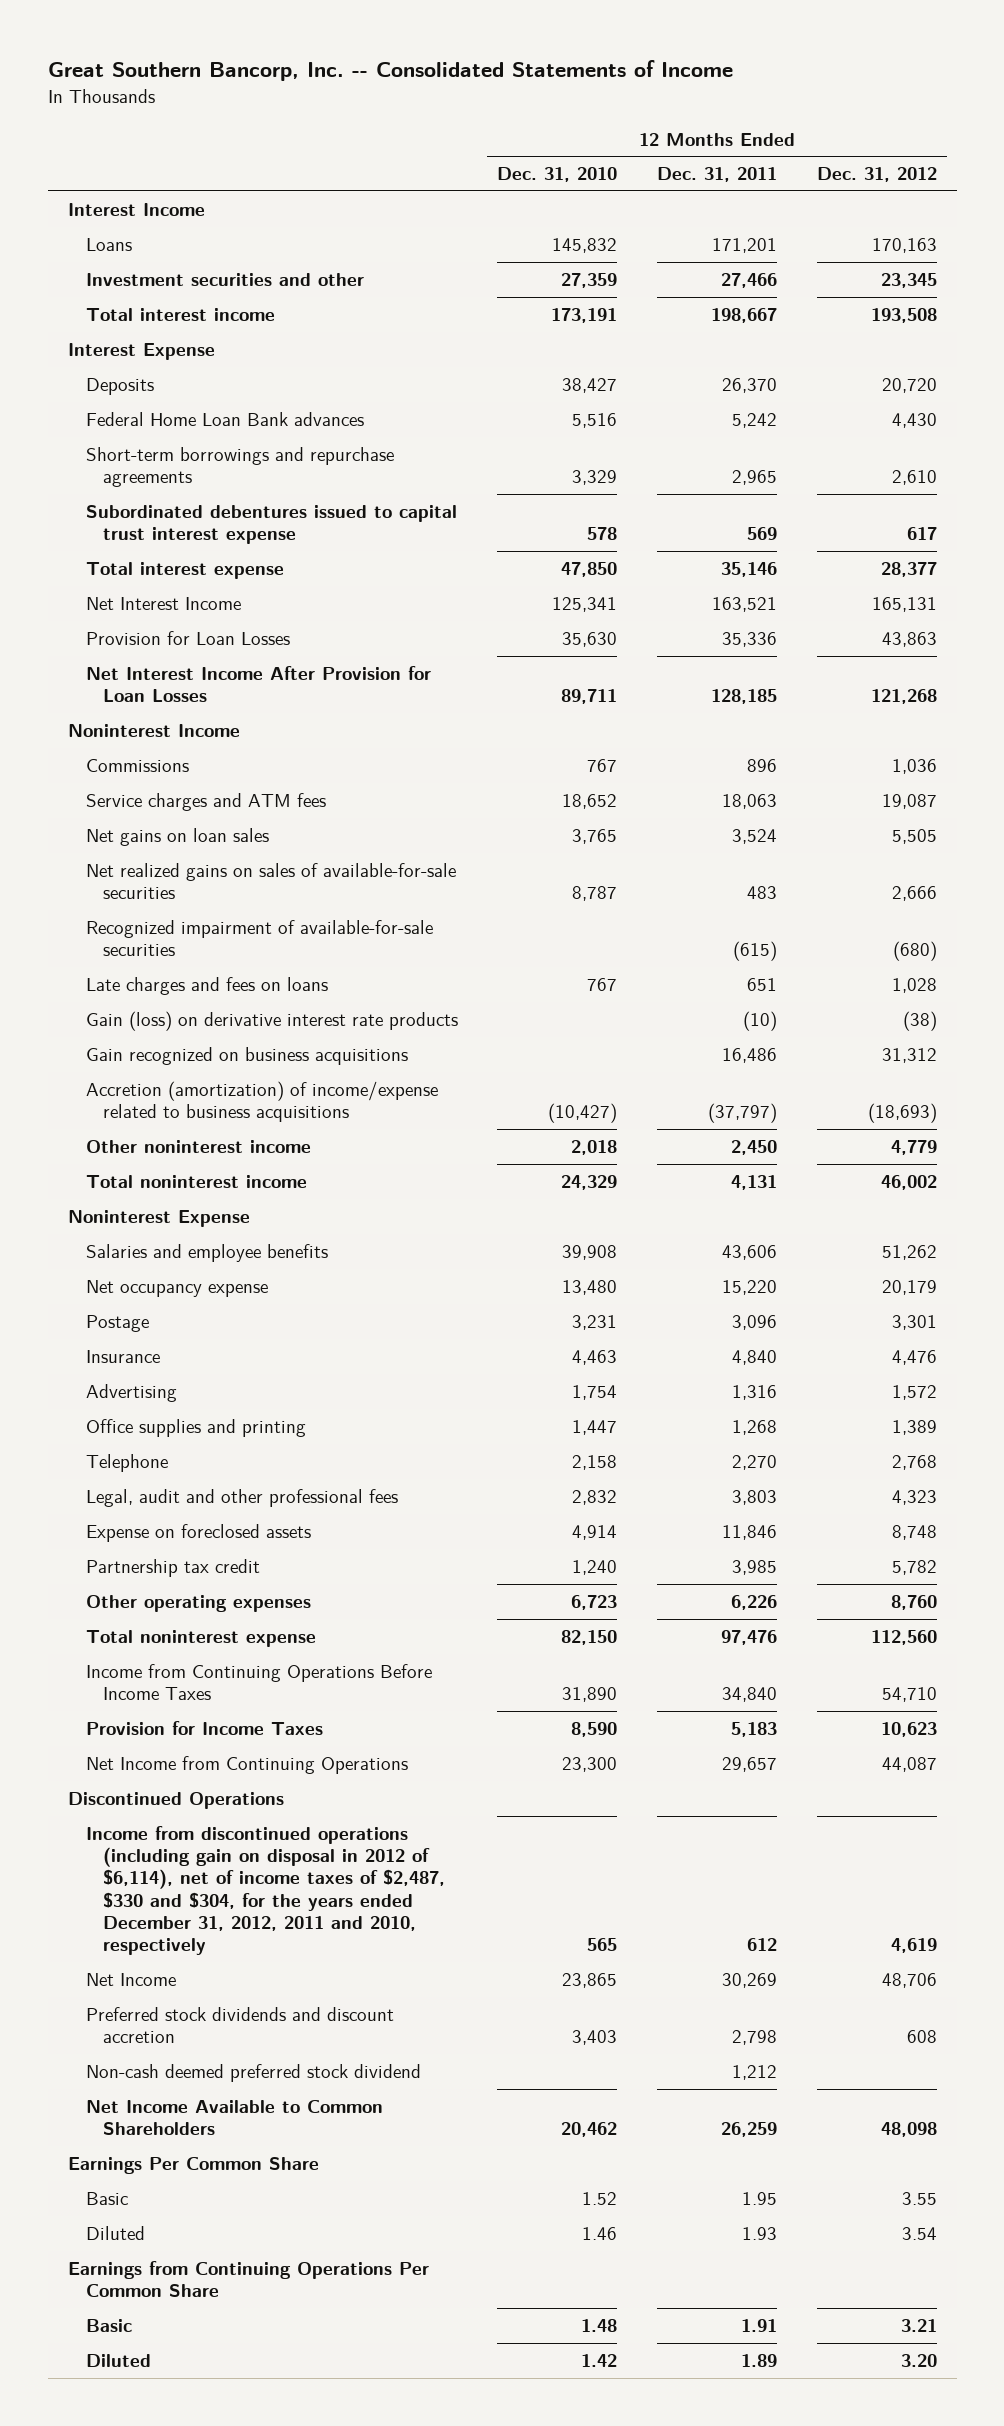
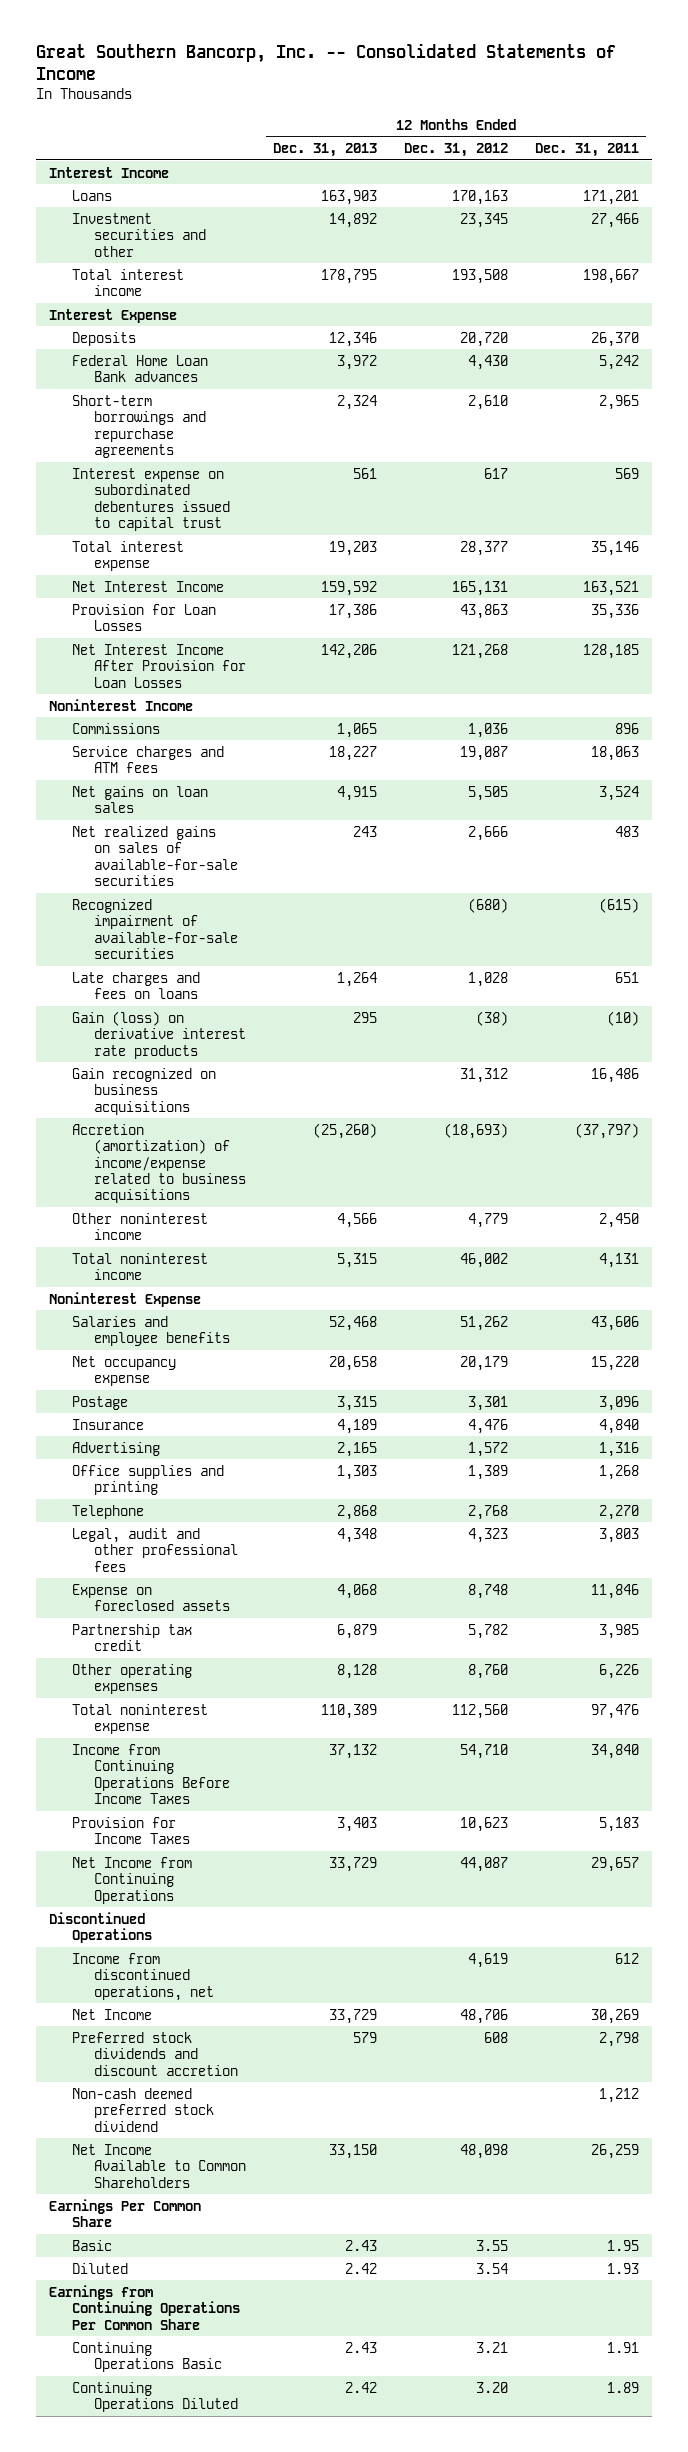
[497,167,618,183] Dec. 31, 2010 -> none
none -> [272,143,377,158] Dec. 31, 2013
[85,504,457,545] Subordinated debentures issued to capital trust interest expense -> [71,467,230,532] Interest expense on subordinated debentures issued to capital trust
[85,1825,446,1956] Income from discontinued operations (including gain on disposal in 2012 of $6,114), net of income taxes of $2,487, $330 and $304, for the years ended December 31, 2012, 2011 and 2010, respectively -> [71,1952,214,2001] Income from discontinued operations, net
[85,2318,132,2332] Basic -> [71,2341,222,2373] Continuing Operations Basic
[85,2353,151,2367] Diluted -> [71,2381,238,2413] Continuing Operations Diluted

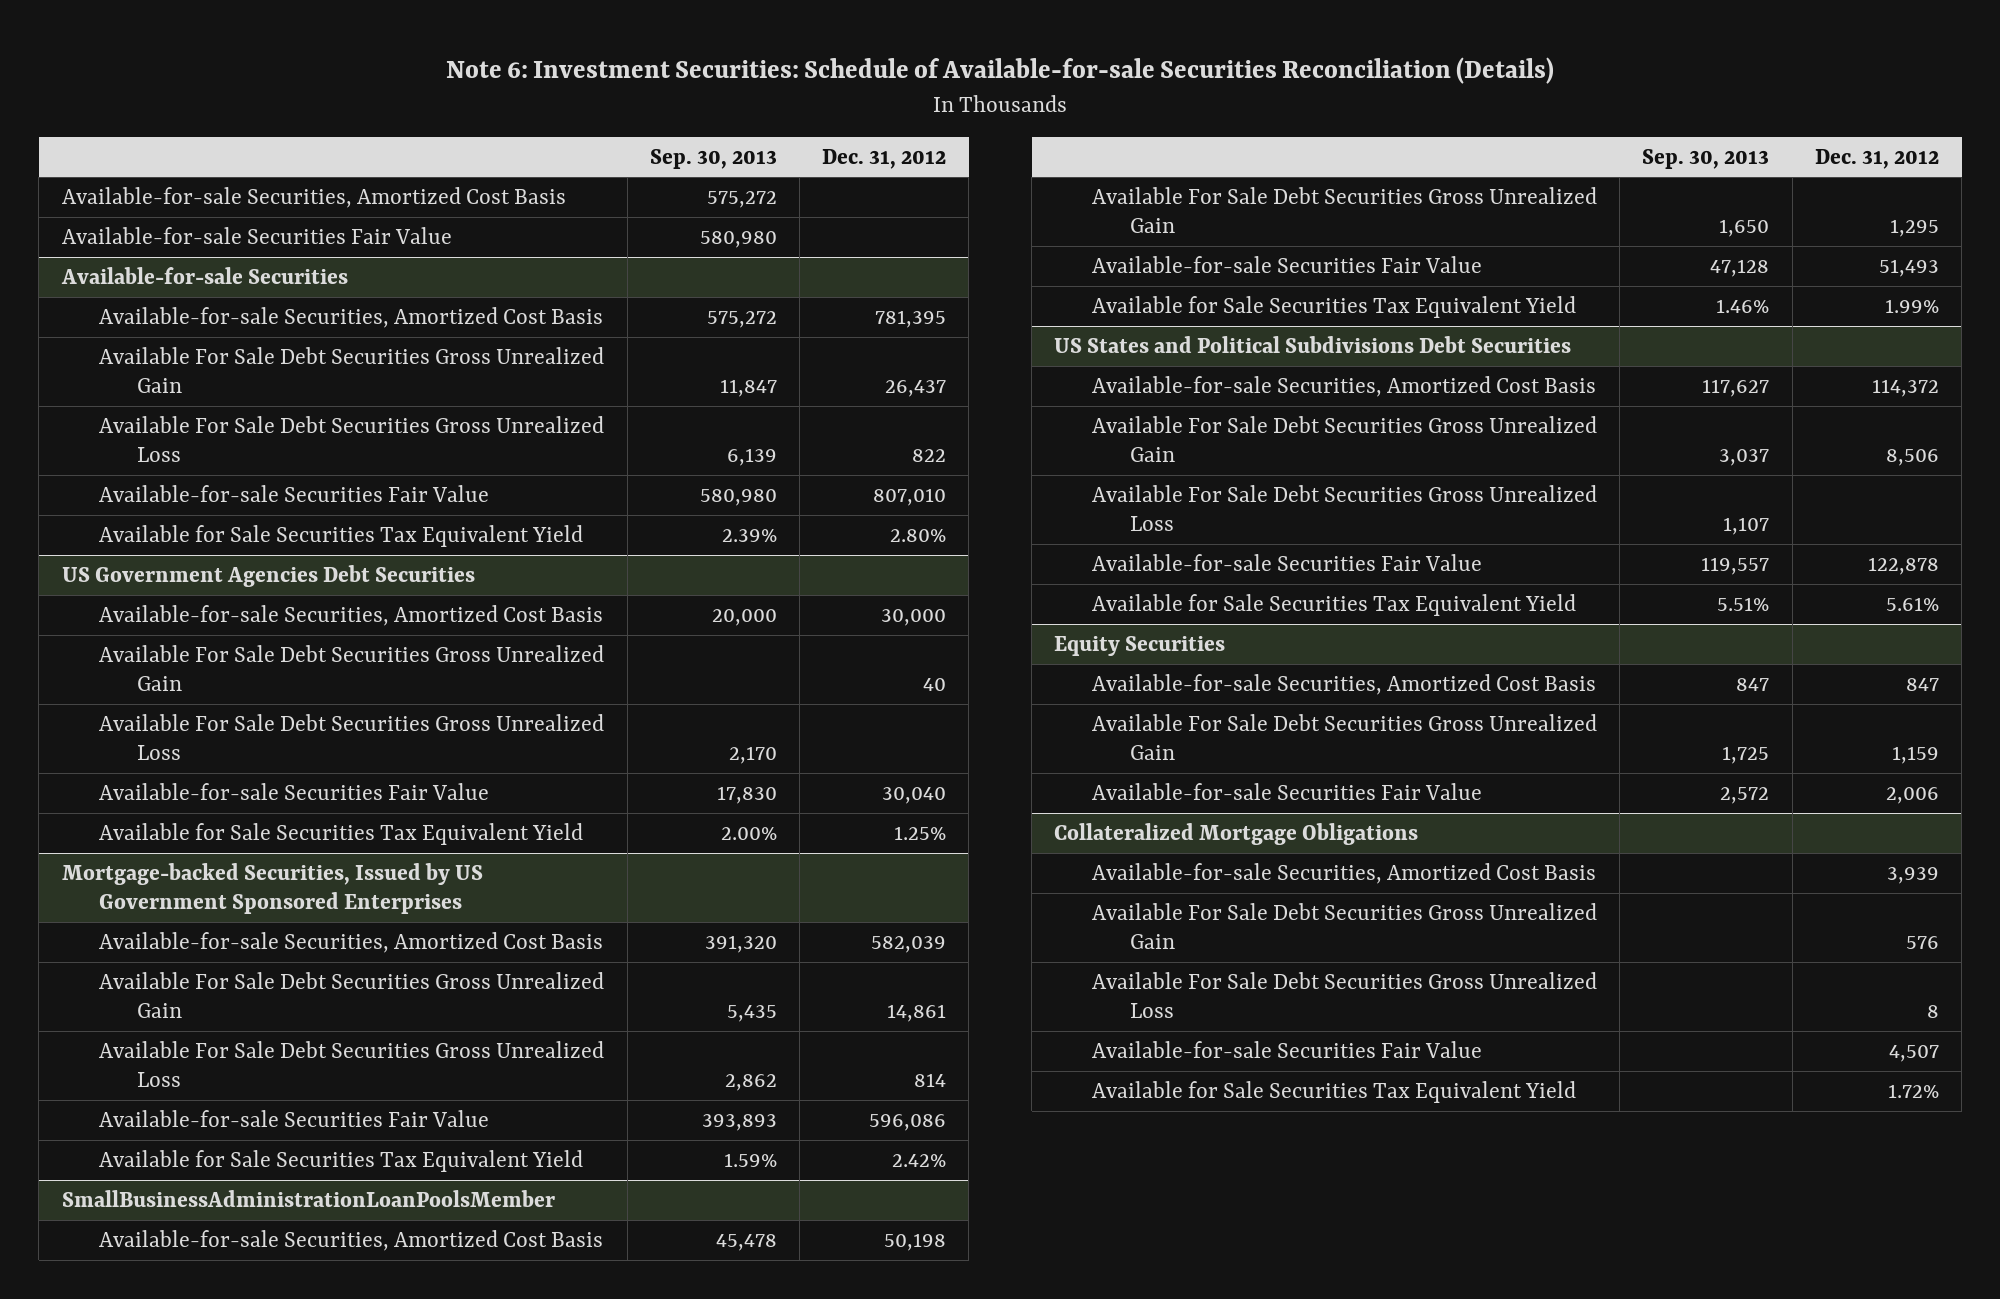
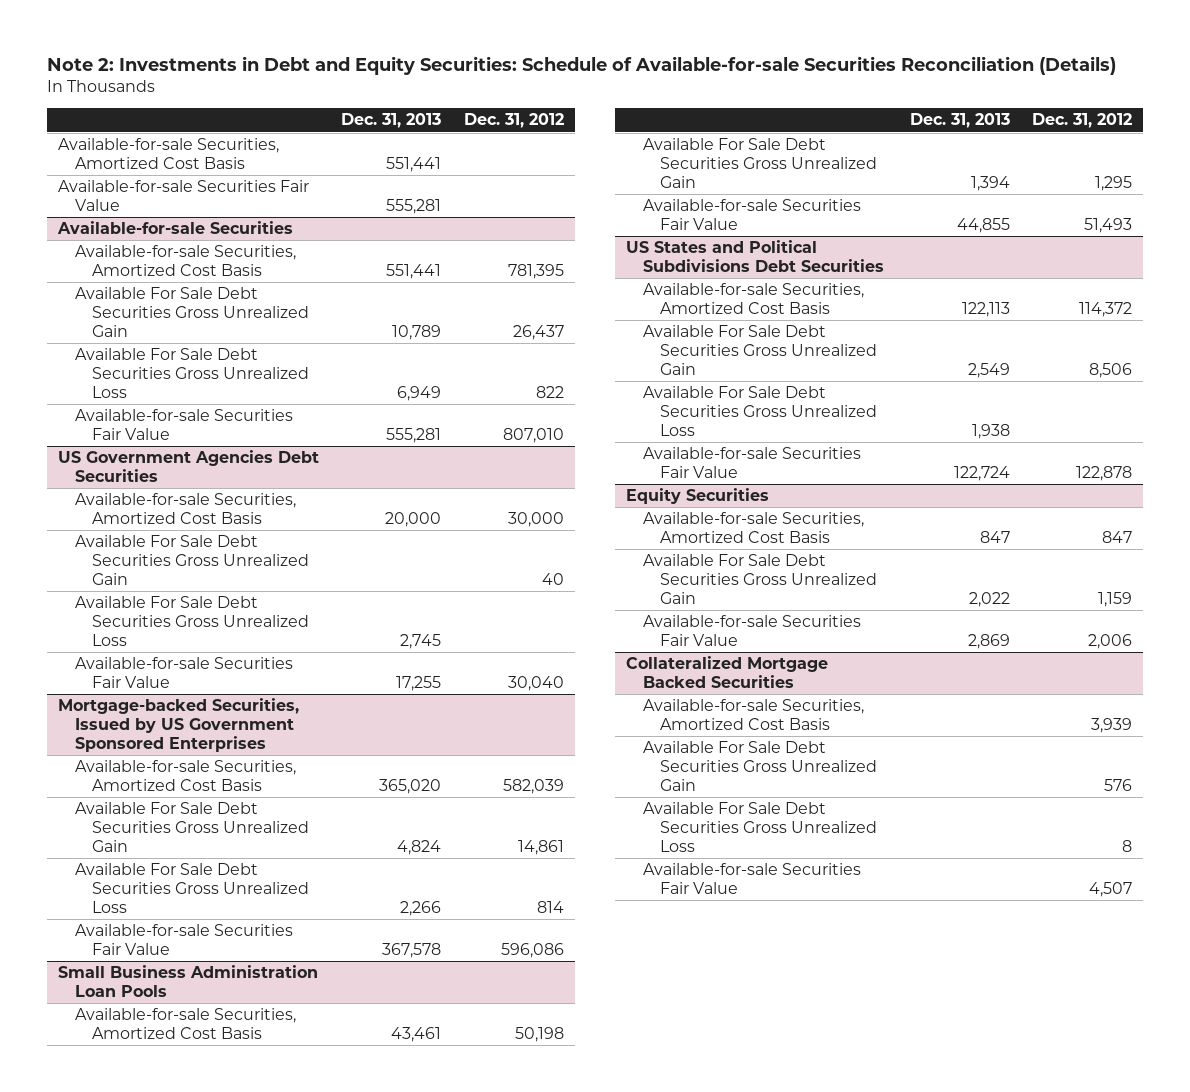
[446,56,1555,84] Note 6: Investment Securities: Schedule of Available-for-sale Securities Reconciliation (Details) -> [46,56,1116,76] Note 2: Investments in Debt and Equity Securities: Schedule of Available-for-sale Securities Reconciliation (Details)
[649,148,777,169] Sep. 30, 2013 -> none
none -> [341,113,442,129] Dec. 31, 2013
[99,525,584,548] Available for Sale Securities Tax Equivalent Yield -> none
[99,823,584,846] Available for Sale Securities Tax Equivalent Yield -> none
[99,1150,584,1173] Available for Sale Securities Tax Equivalent Yield -> none
[61,1190,555,1208] SmallBusinessAdministrationLoanPoolsMember -> none
none -> [57,965,318,998] Small Business Administration Loan Pools
[1091,296,1576,319] Available for Sale Securities Tax Equivalent Yield -> none
[1091,594,1576,617] Available for Sale Securities Tax Equivalent Yield -> none
[1054,823,1419,846] Collateralized Mortgage Obligations -> none
none -> [626,656,829,689] Collateralized Mortgage Backed Securities
[1091,1081,1576,1104] Available for Sale Securities Tax Equivalent Yield -> none

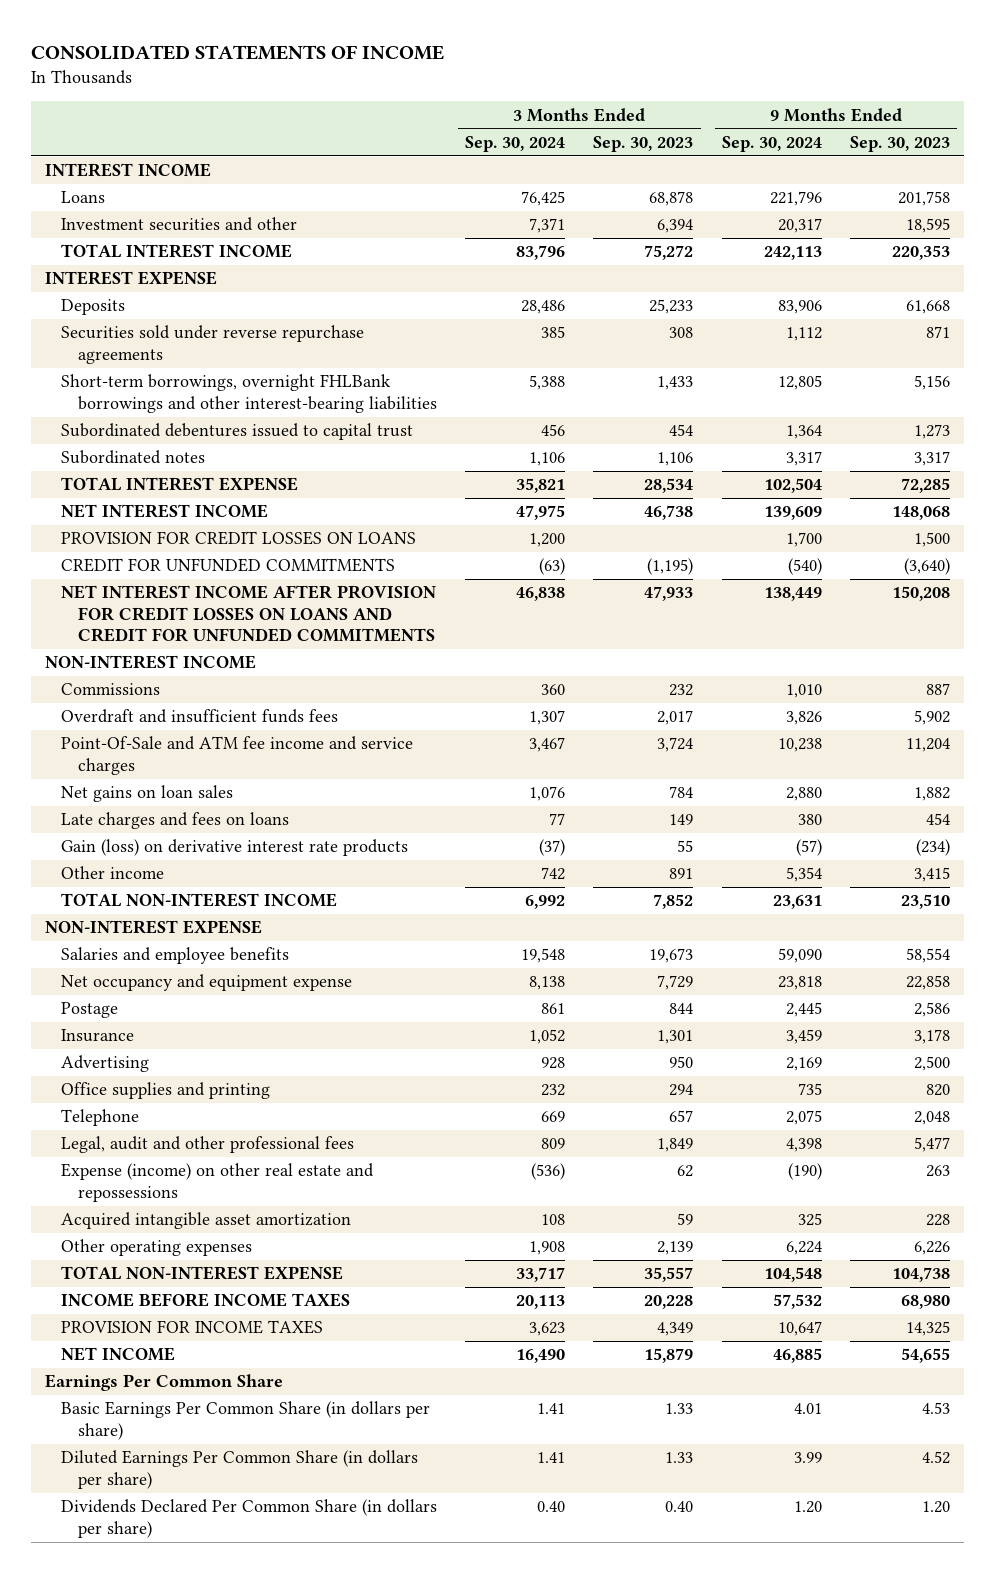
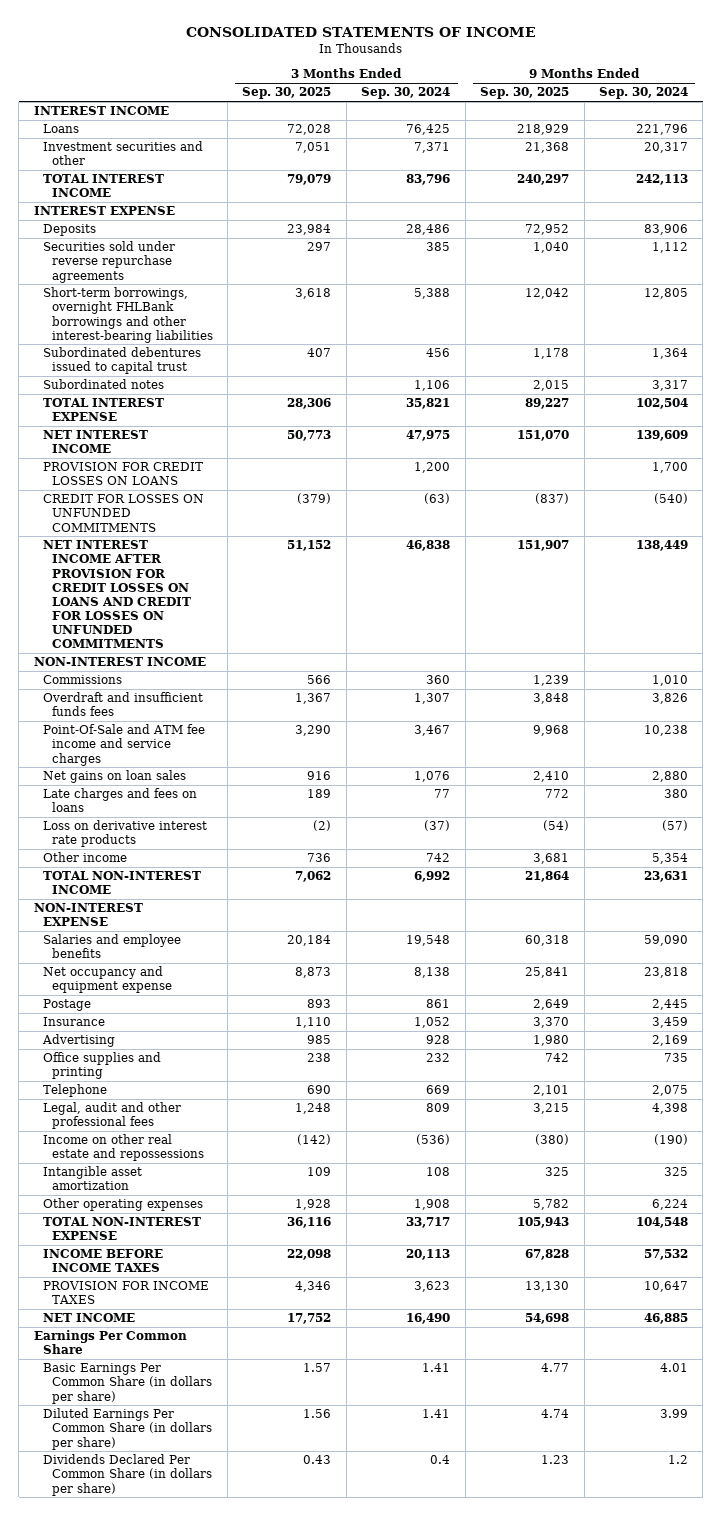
[593,136,694,153] Sep. 30, 2023 -> none
[849,136,950,153] Sep. 30, 2023 -> none
none -> [242,87,332,100] Sep. 30, 2025
none -> [480,87,570,100] Sep. 30, 2025
[61,558,396,573] CREDIT FOR UNFUNDED COMMITMENTS -> [42,494,204,532] CREDIT FOR LOSSES ON UNFUNDED COMMITMENTS
[61,585,437,643] NET INTEREST INCOME AFTER PROVISION FOR CREDIT LOSSES ON LOANS AND CREDIT FOR UNFUNDED COMMITMENTS -> [42,540,191,649] NET INTEREST INCOME AFTER PROVISION FOR CREDIT LOSSES ON LOANS AND CREDIT FOR LOSSES ON UNFUNDED COMMITMENTS
[61,839,409,857] Gain (loss) on derivative interest rate products -> [42,820,207,848] Loss on derivative interest rate products
[61,1163,375,1202] Expense (income) on other real estate and repossessions -> [42,1134,204,1162] Income on other real estate and repossessions
[61,1212,352,1230] Acquired intangible asset amortization -> [42,1166,142,1191] Intangible asset amortization
[537,1501,566,1513] 0.40 -> [430,1455,451,1465] 0.4
[793,1501,822,1514] 1.20 -> [667,1455,688,1465] 1.2

